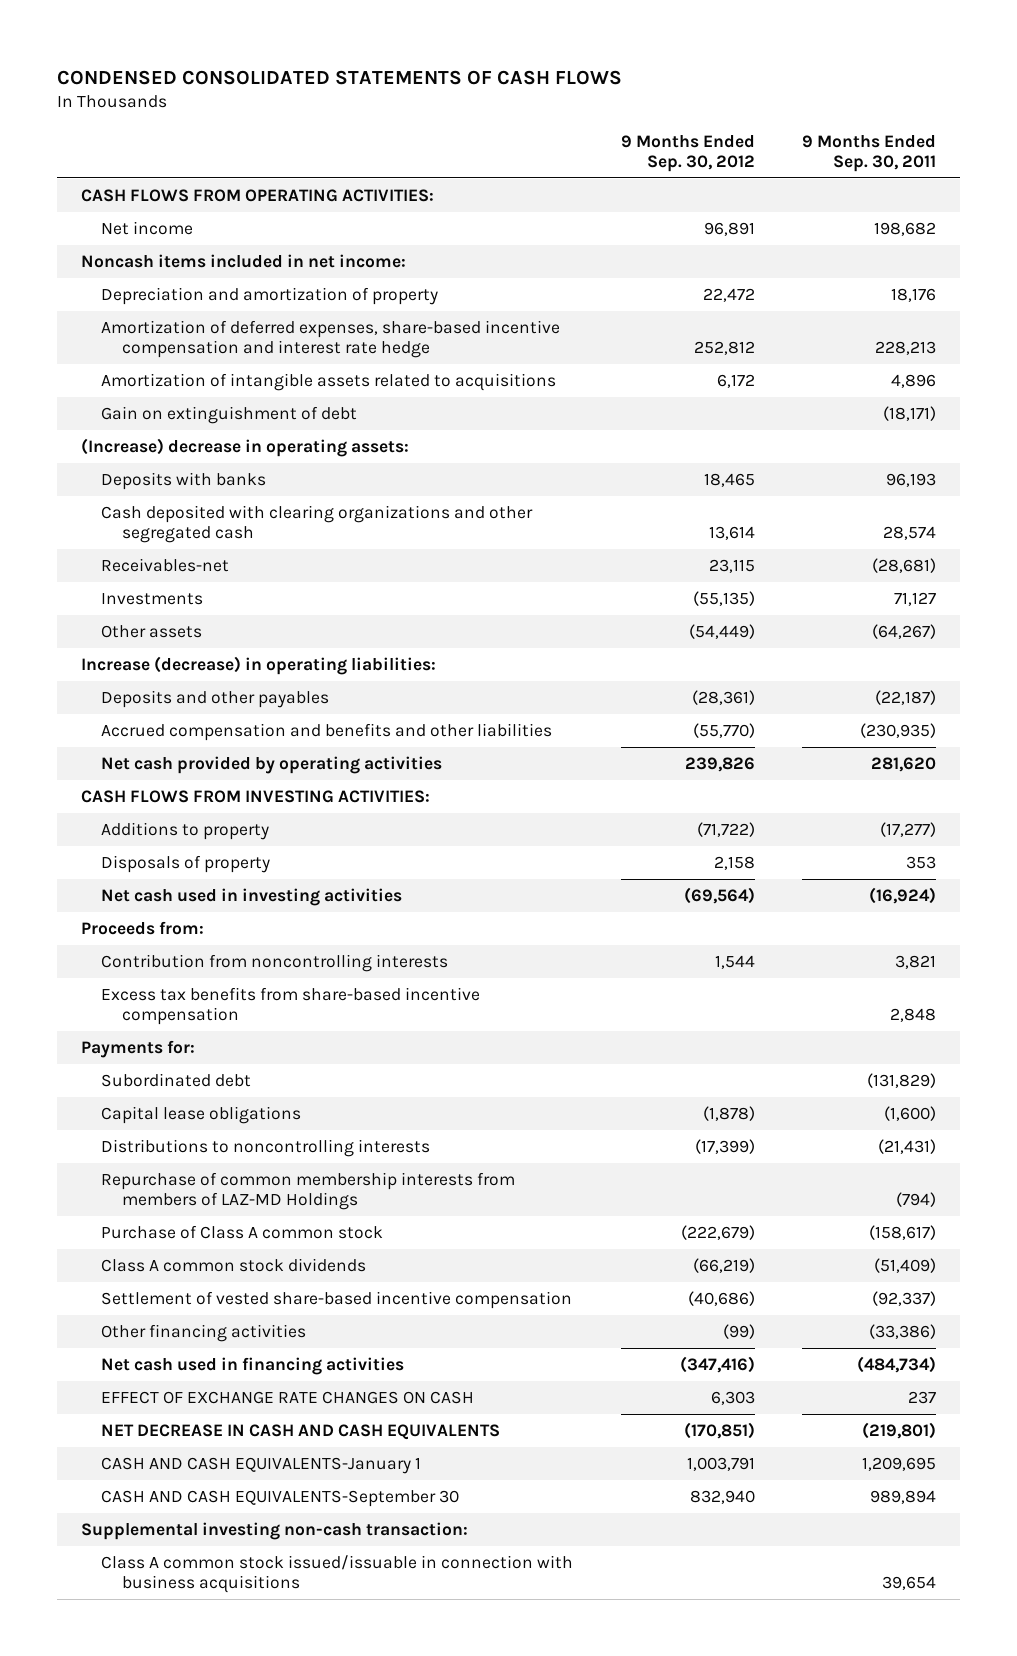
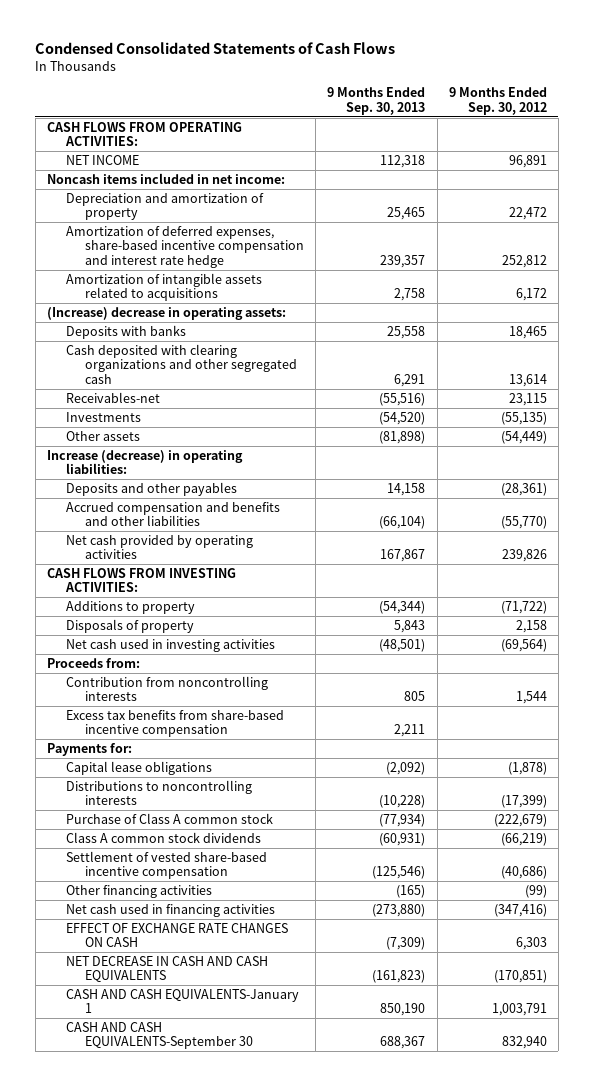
[56,69,622,85] CONDENSED CONSOLIDATED STATEMENTS OF CASH FLOWS -> [35,42,396,55] Condensed Consolidated Statements of Cash Flows
[802,134,937,172] 9 Months Ended Sep. 30, 2011 -> none
none -> [327,87,426,115] 9 Months Ended Sep. 30, 2013
[101,220,194,235] Net income -> [65,154,139,165] NET INCOME
[101,405,358,424] Gain on extinguishment of debt -> none
[101,1072,252,1087] Subordinated debt -> none
[101,1171,516,1211] Repurchase of common membership interests from members of LAZ-MD Holdings -> none
[80,1521,468,1540] Supplemental investing non-cash transaction: -> none
[101,1554,574,1594] Class A common stock issued/issuable in connection with business acquisitions -> none

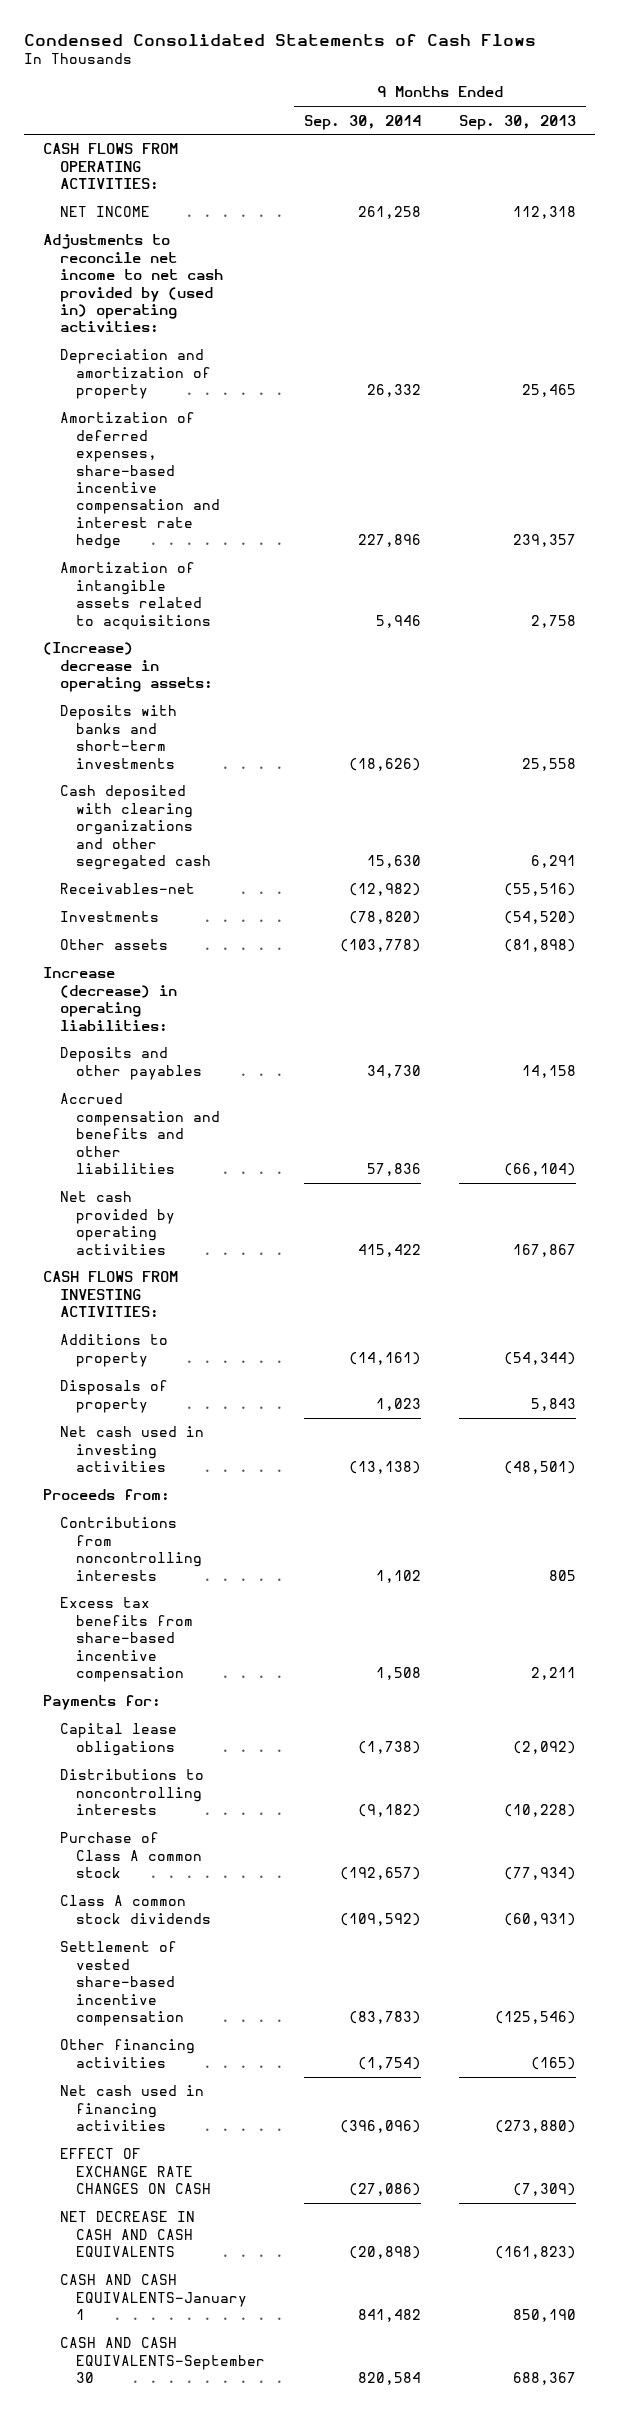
[448,87,547,115] 9 Months Ended Sep. 30, 2012 -> none
none -> [303,114,421,130] Sep. 30, 2014
[46,172,285,184] Noncash items included in net income: -> none
none -> [43,234,223,333] Adjustments to reconcile net income to net cash provided by (used in) operating activities:
[65,324,186,339] Deposits with banks -> [59,705,177,769] Deposits with banks and short-term investments
[65,675,268,702] Contribution from noncontrolling interests -> [59,1517,203,1581] Contributions from noncontrolling interests

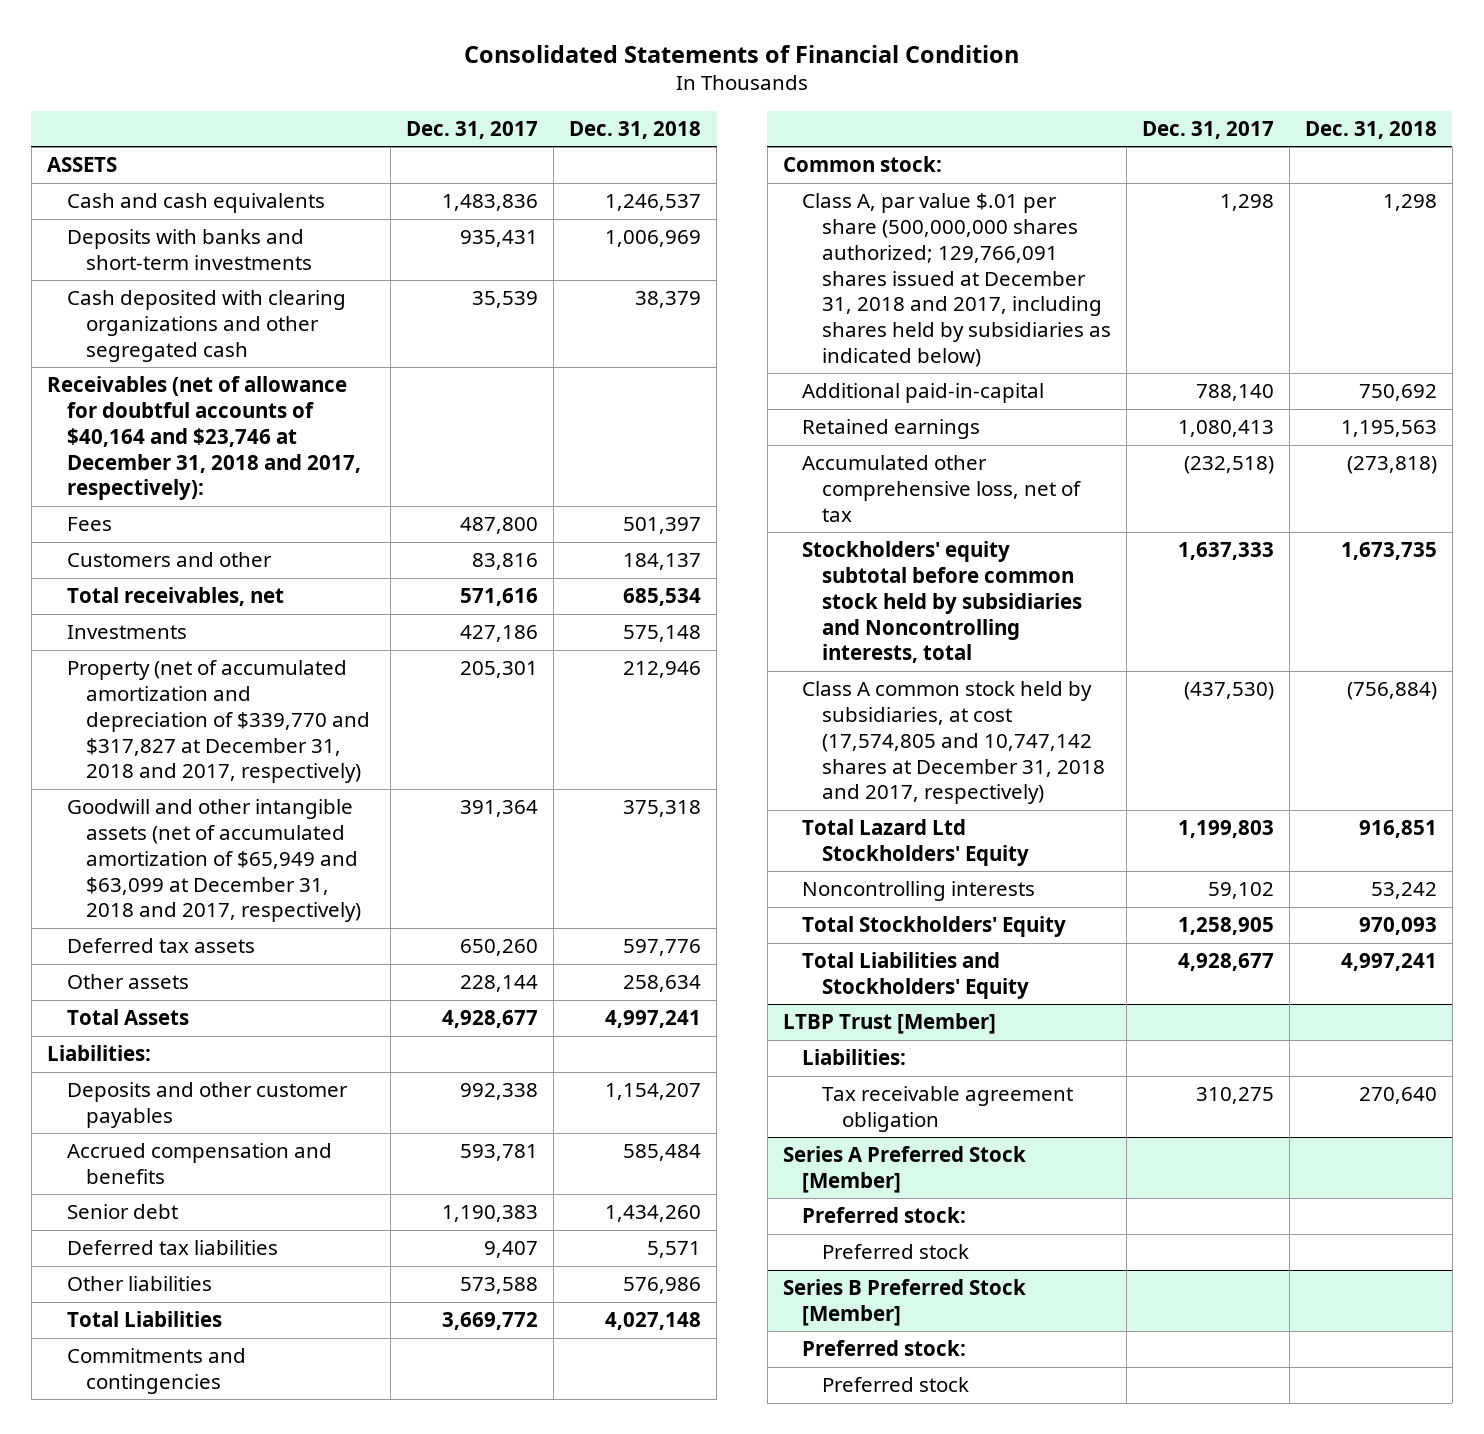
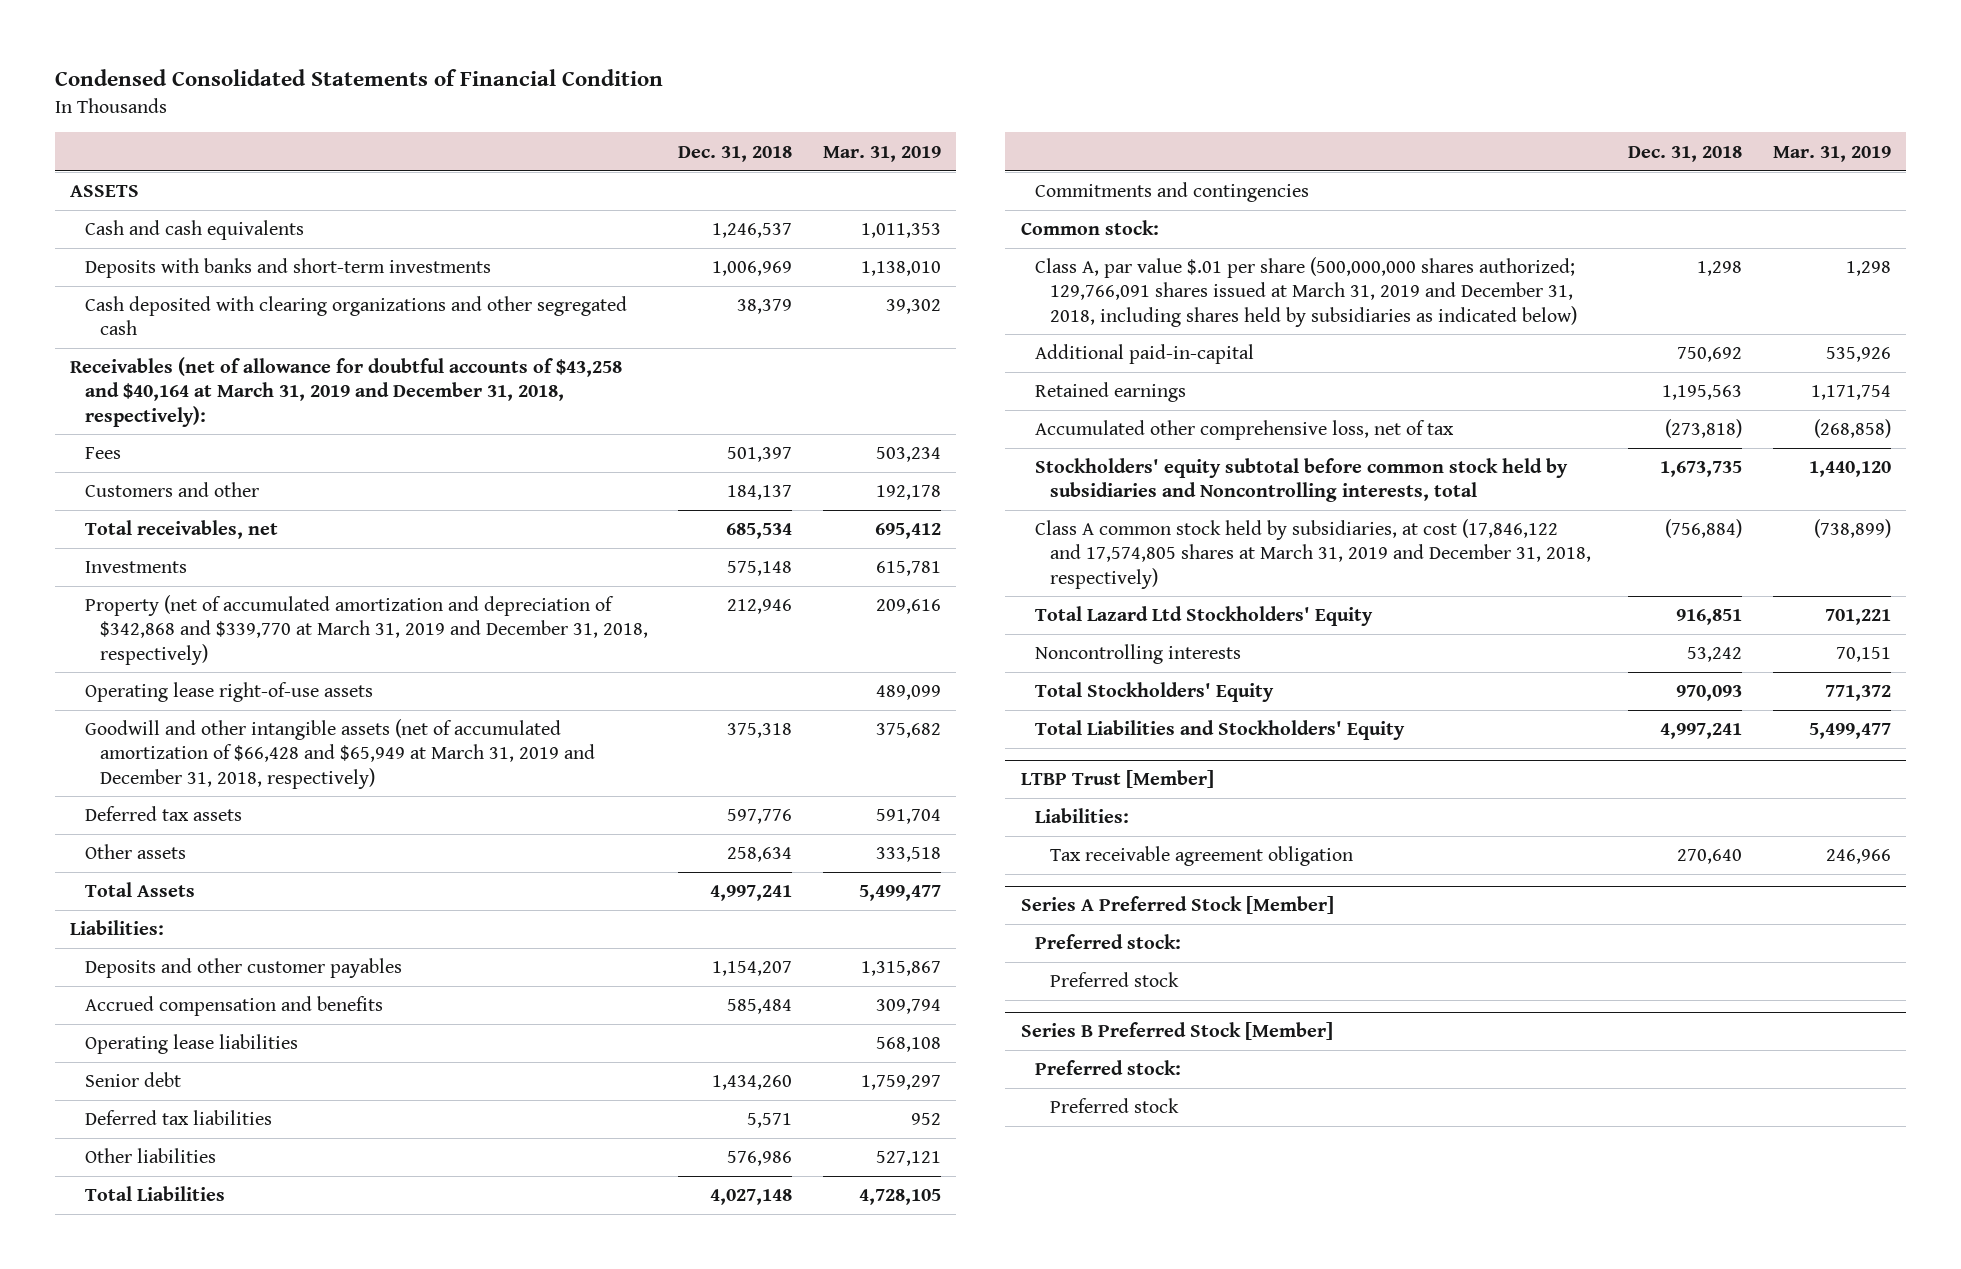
[463,44,1019,63] Consolidated Statements of Financial Condition -> [55,68,664,86] Condensed Consolidated Statements of Financial Condition
[406,120,539,139] Dec. 31, 2017 -> none
none -> [822,145,941,162] Mar. 31, 2019
[46,376,361,501] Receivables (net of allowance for doubtful accounts of $40,164 and $23,746 at December 31, 2018 and 2017, respectively): -> [70,357,623,427] Receivables (net of allowance for doubtful accounts of $43,258 and $40,164 at March 31, 2019 and December 31, 2018, respectively):
[66,660,371,784] Property (net of accumulated amortization and depreciation of $339,770 and $317,827 at December 31, 2018 and 2017, respectively) -> [85,595,648,665] Property (net of accumulated amortization and depreciation of $342,868 and $339,770 at March 31, 2019 and December 31, 2018, respectively)
none -> [85,682,374,703] Operating lease right-of-use assets
[66,799,362,923] Goodwill and other intangible assets (net of accumulated amortization of $65,949 and $63,099 at December 31, 2018 and 2017, respectively) -> [85,719,595,789] Goodwill and other intangible assets (net of accumulated amortization of $66,428 and $65,949 at March 31, 2019 and December 31, 2018, respectively)
none -> [85,1034,299,1055] Operating lease liabilities
[802,193,1111,367] Class A, par value $.01 per share (500,000,000 shares authorized; 129,766,091 shares issued at December 31, 2018 and 2017, including shares held by subsidiaries as indicated below) -> [1035,257,1577,327] Class A, par value $.01 per share (500,000,000 shares authorized; 129,766,091 shares issued at March 31, 2019 and December 31, 2018, including shares held by subsidiaries as indicated below)
[802,681,1105,805] Class A common stock held by subsidiaries, at cost (17,574,805 and 10,747,142 shares at December 31, 2018 and 2017, respectively) -> [1035,519,1591,589] Class A common stock held by subsidiaries, at cost (17,846,122 and 17,574,805 shares at March 31, 2019 and December 31, 2018, respectively)

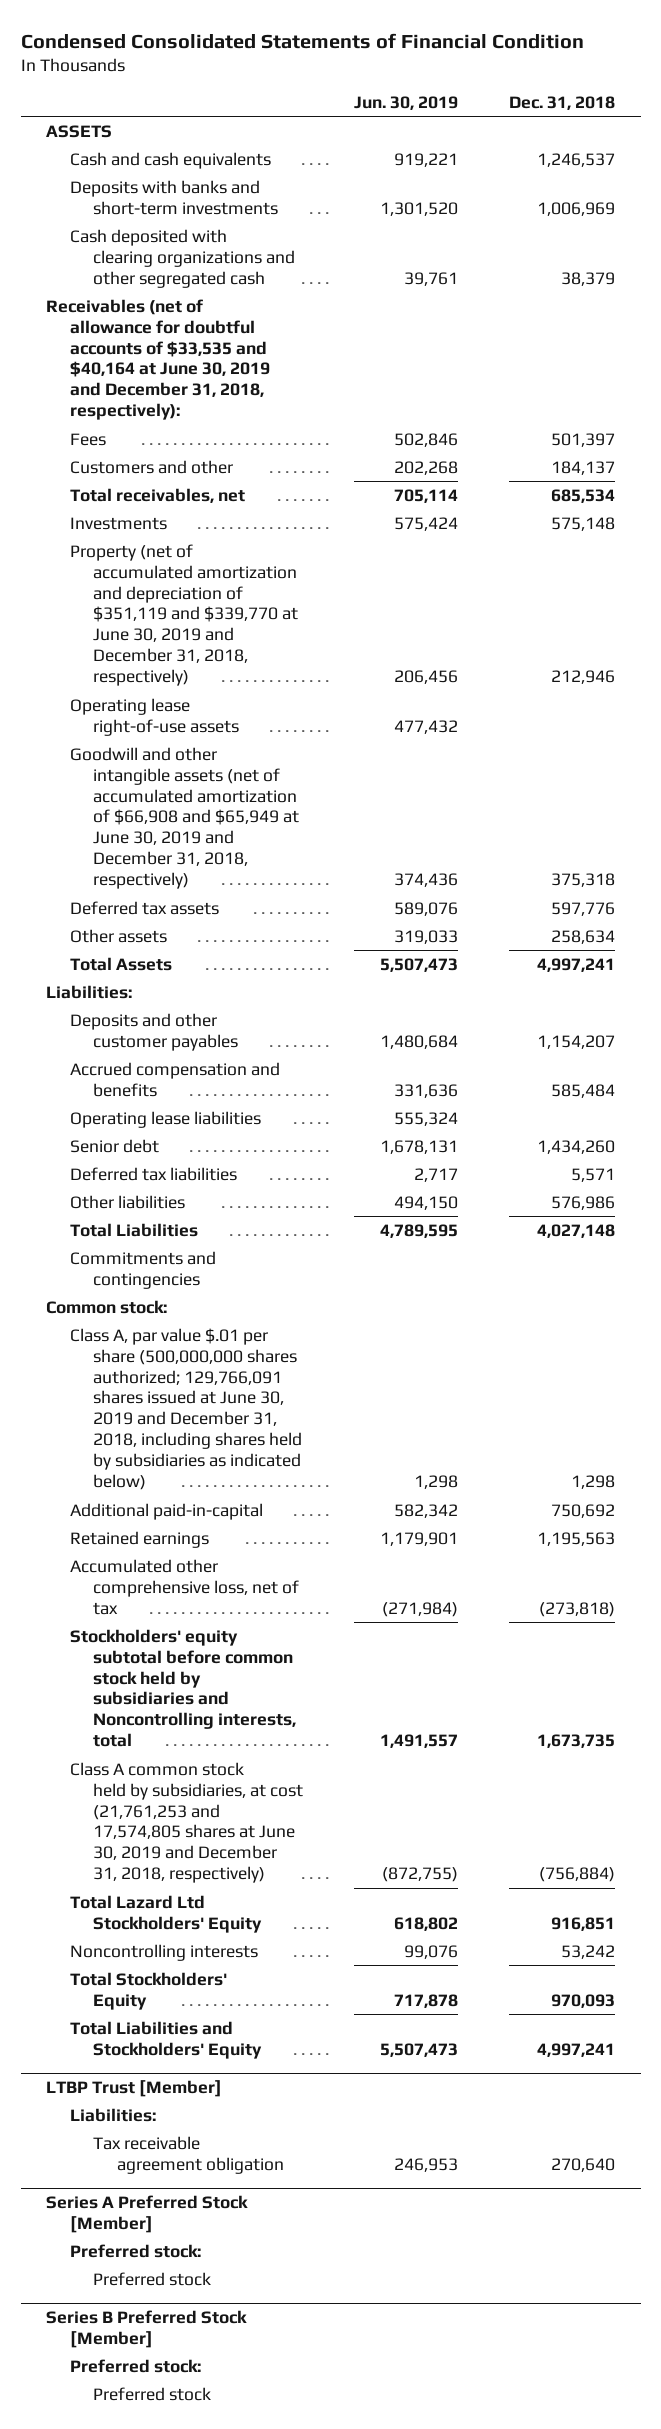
[822,145,941,162] Mar. 31, 2019 -> none
none -> [354,96,459,111] Jun. 30, 2019
[70,357,623,427] Receivables (net of allowance for doubtful accounts of $43,258 and $40,164 at March 31, 2019 and December 31, 2018, respectively): -> [46,298,270,421] Receivables (net of allowance for doubtful accounts of $33,535 and $40,164 at June 30, 2019 and December 31, 2018, respectively):
[85,595,648,665] Property (net of accumulated amortization and depreciation of $342,868 and $339,770 at March 31, 2019 and December 31, 2018, respectively) -> [69,543,299,687] Property (net of accumulated amortization and depreciation of $351,119 and $339,770 at June 30, 2019 and December 31, 2018, respectively)
[85,719,595,789] Goodwill and other intangible assets (net of accumulated amortization of $66,428 and $65,949 at March 31, 2019 and December 31, 2018, respectively) -> [69,746,300,890] Goodwill and other intangible assets (net of accumulated amortization of $66,908 and $65,949 at June 30, 2019 and December 31, 2018, respectively)
[1035,257,1577,327] Class A, par value $.01 per share (500,000,000 shares authorized; 129,766,091 shares issued at March 31, 2019 and December 31, 2018, including shares held by subsidiaries as indicated below) -> [69,1327,303,1491] Class A, par value $.01 per share (500,000,000 shares authorized; 129,766,091 shares issued at June 30, 2019 and December 31, 2018, including shares held by subsidiaries as indicated below)
[1035,519,1591,589] Class A common stock held by subsidiaries, at cost (17,846,122 and 17,574,805 shares at March 31, 2019 and December 31, 2018, respectively) -> [69,1761,304,1884] Class A common stock held by subsidiaries, at cost (21,761,253 and 17,574,805 shares at June 30, 2019 and December 31, 2018, respectively)

